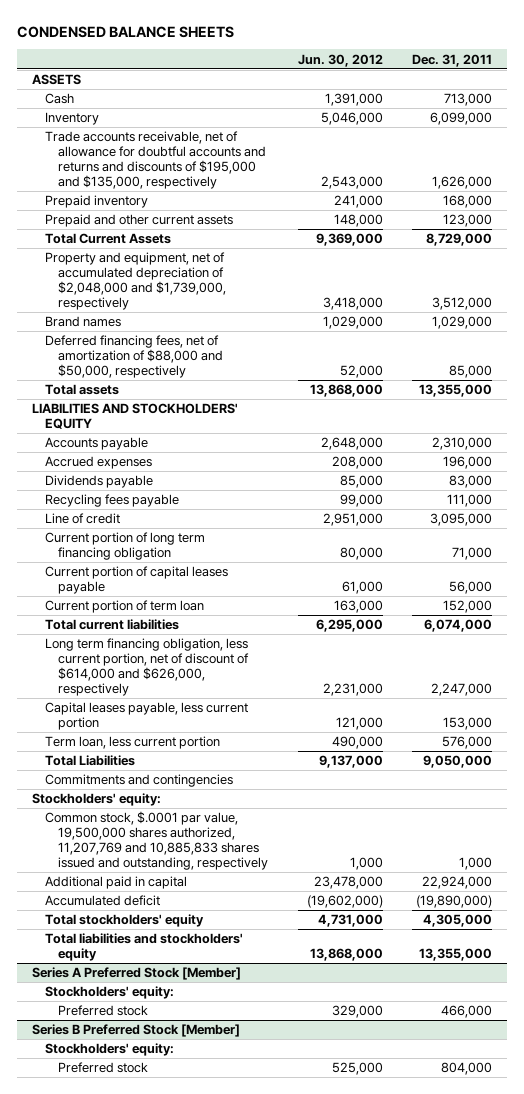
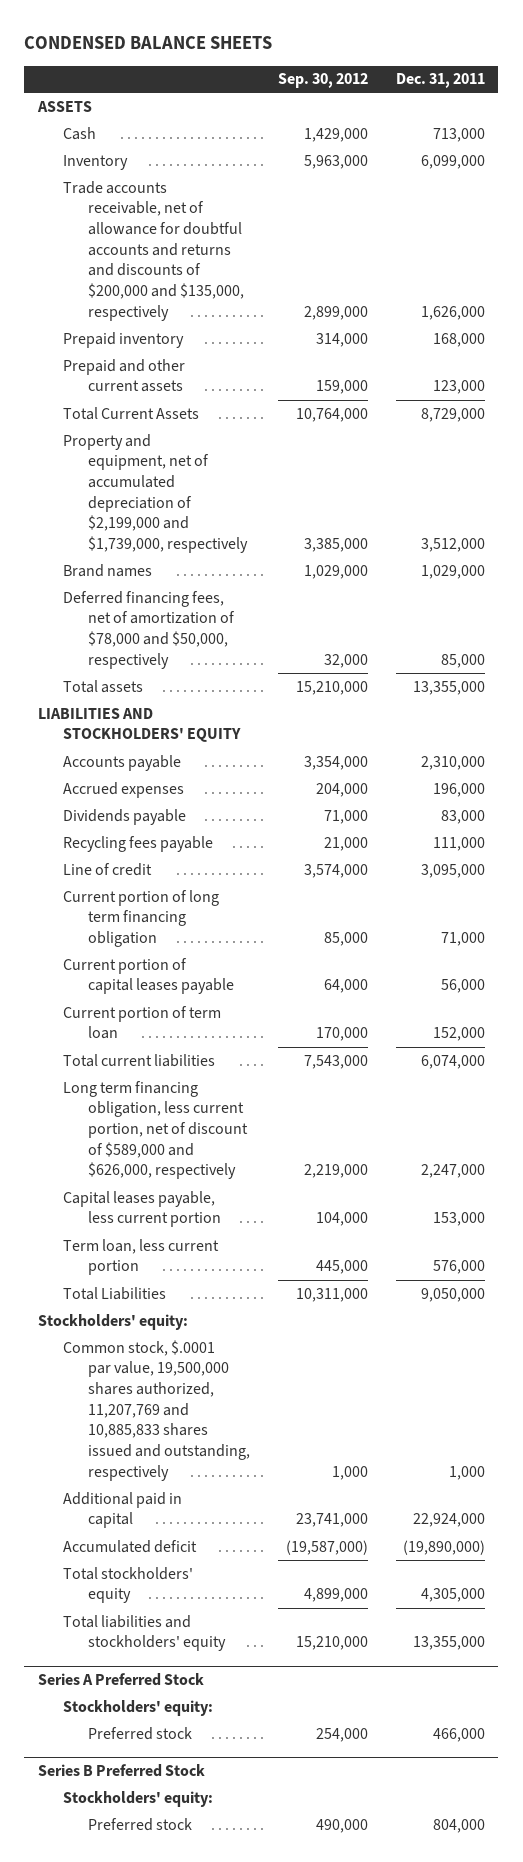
[297,53,383,67] Jun. 30, 2012 -> none
none -> [277,73,368,89] Sep. 30, 2012
[44,131,267,189] Trade accounts receivable, net of allowance for doubtful accounts and returns and discounts of $195,000 and $135,000, respectively -> [63,180,245,321] Trade accounts receivable, net of allowance for doubtful accounts and returns and discounts of $200,000 and $135,000, respectively
[44,252,227,310] Property and equipment, net of accumulated depreciation of $2,048,000 and $1,739,000, respectively -> [63,433,249,554] Property and equipment, net of accumulated depreciation of $2,199,000 and $1,739,000, respectively
[44,335,224,378] Deferred financing fees, net of amortization of $88,000 and $50,000, respectively -> [63,590,236,669] Deferred financing fees, net of amortization of $78,000 and $50,000, respectively
[44,638,250,696] Long term financing obligation, less current portion, net of discount of $614,000 and $626,000, respectively -> [63,1080,249,1180] Long term financing obligation, less current portion, net of discount of $589,000 and $626,000, respectively
[44,774,233,788] Commitments and contingencies -> none
[31,967,241,981] Series A Preferred Stock [Member] -> [38,1673,205,1687] Series A Preferred Stock
[31,1024,240,1038] Series B Preferred Stock [Member] -> [38,1764,206,1778] Series B Preferred Stock

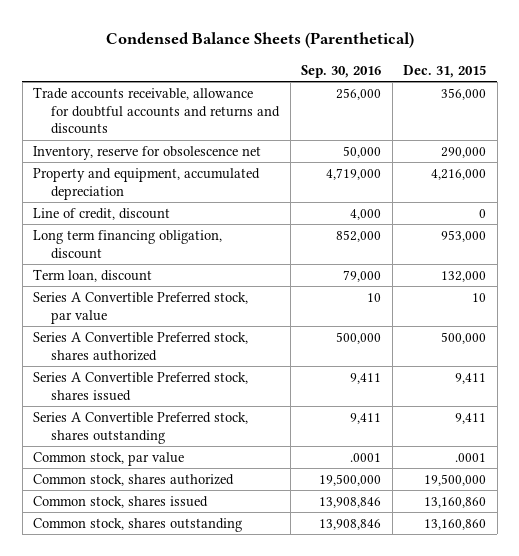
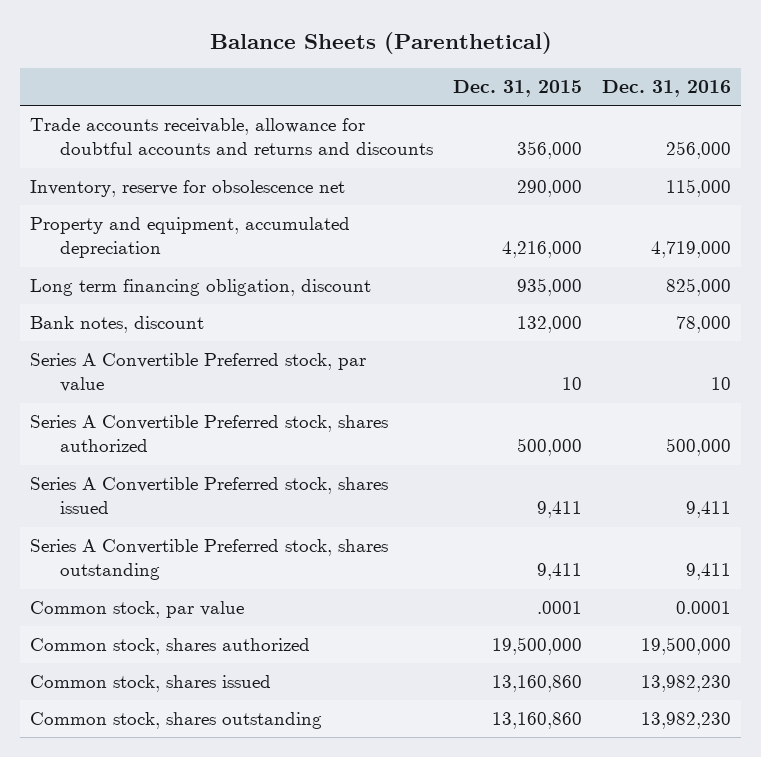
[105,32,414,49] Condensed Balance Sheets (Parenthetical) -> [209,32,552,55] Balance Sheets (Parenthetical)
[301,64,382,78] Sep. 30, 2016 -> none
none -> [602,80,732,98] Dec. 31, 2016
[33,207,171,220] Line of credit, discount -> none
[441,229,487,242] 953,000 -> [516,278,582,297] 935,000
[33,268,153,282] Term loan, discount -> [29,316,204,334] Bank notes, discount

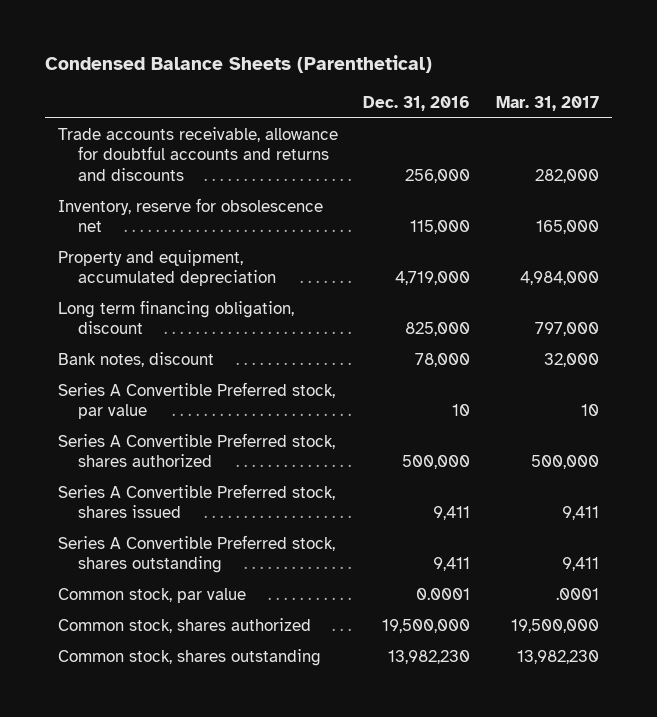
[209,32,552,55] Balance Sheets (Parenthetical) -> [44,55,432,74] Condensed Balance Sheets (Parenthetical)
[452,80,582,98] Dec. 31, 2015 -> none
none -> [496,95,600,111] Mar. 31, 2017
[29,675,271,693] Common stock, shares issued -> none

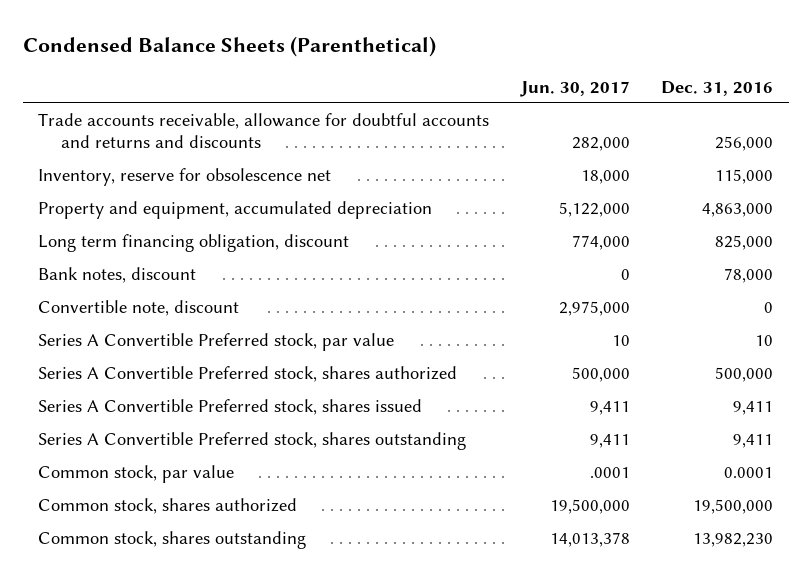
[496,95,600,111] Mar. 31, 2017 -> none
none -> [519,80,630,97] Jun. 30, 2017
[395,271,471,286] 4,719,000 -> [701,203,773,218] 4,863,000
none -> [38,300,240,317] Convertible note, discount

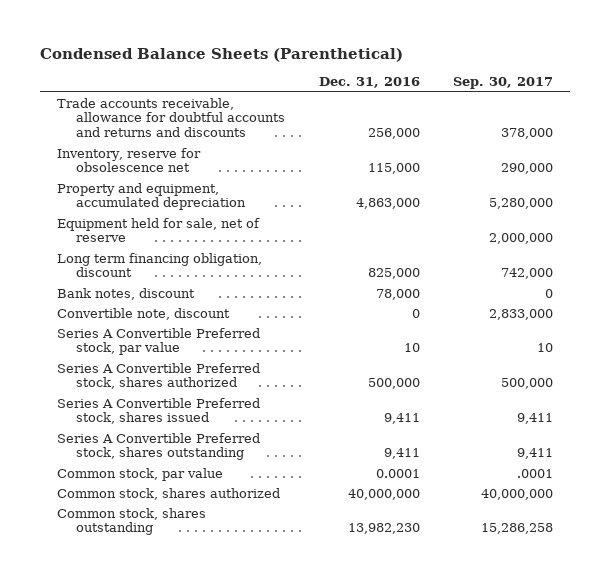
[519,80,630,97] Jun. 30, 2017 -> none
none -> [452,77,553,90] Sep. 30, 2017
none -> [56,217,260,243] Equipment held for sale, net of reserve
[692,499,773,515] 19,500,000 -> [347,488,420,500] 40,000,000

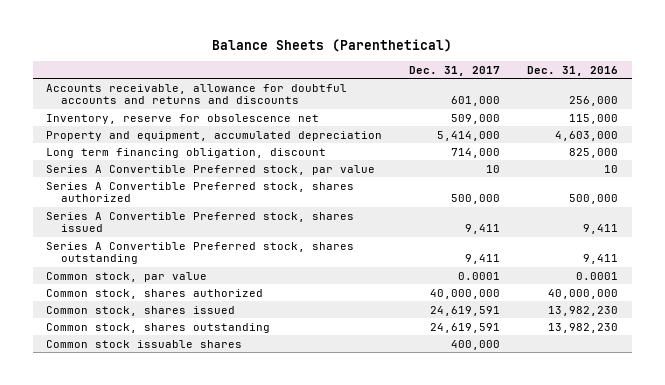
[40,48,404,63] Condensed Balance Sheets (Parenthetical) -> [212,38,453,52] Balance Sheets (Parenthetical)
[452,77,553,90] Sep. 30, 2017 -> none
none -> [409,65,501,76] Dec. 31, 2017
[56,97,286,138] Trade accounts receivable, allowance for doubtful accounts and returns and discounts -> [46,83,348,105] Accounts receivable, allowance for doubtful accounts and returns and discounts
[56,217,260,243] Equipment held for sale, net of reserve -> none
[355,198,420,210] 4,863,000 -> [555,130,619,141] 4,603,000
[56,287,195,300] Bank notes, discount -> none
[56,307,230,320] Convertible note, discount -> none
none -> [46,305,236,316] Common stock, shares issued
none -> [46,339,243,348] Common stock issuable shares

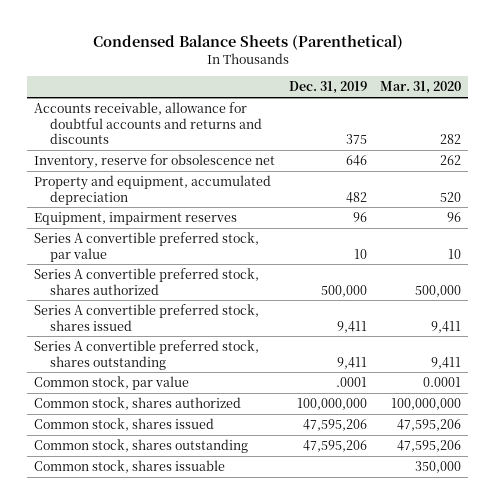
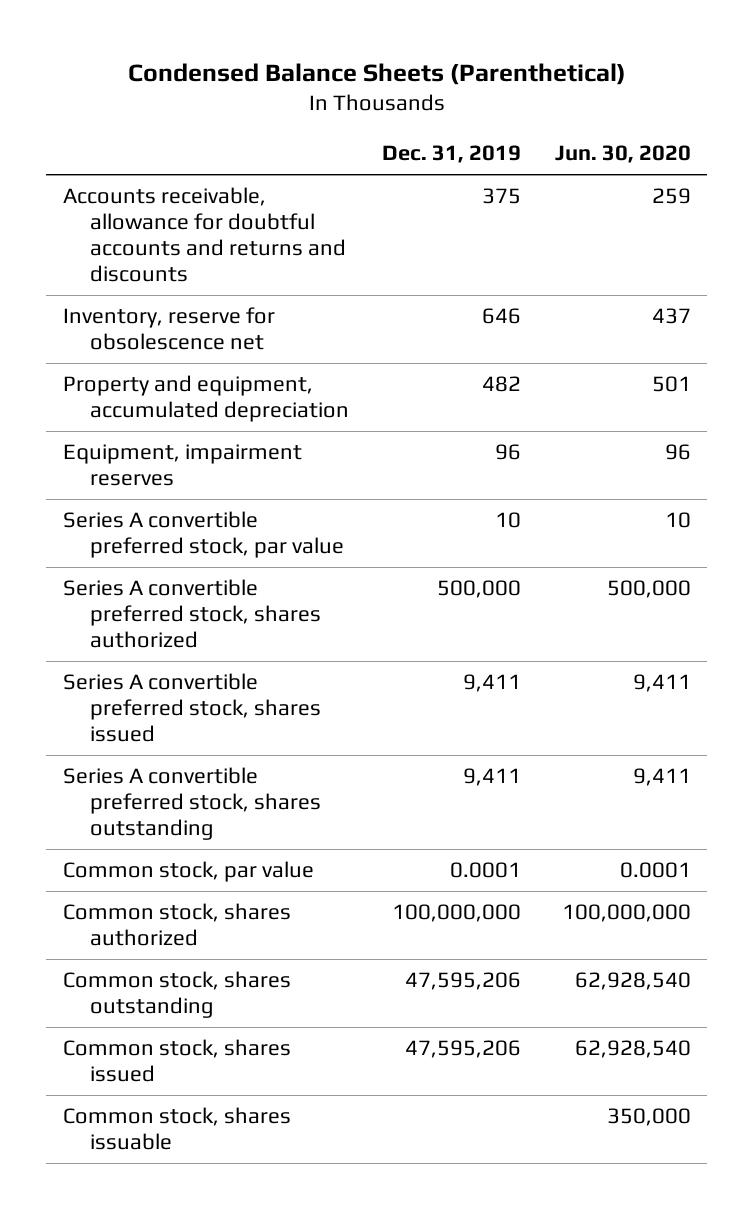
[380,81,462,95] Mar. 31, 2020 -> none
none -> [554,145,691,164] Jun. 30, 2020
[335,377,367,388] .0001 -> [450,862,522,879] 0.0001
[33,418,214,432] Common stock, shares issued -> [63,1039,292,1083] Common stock, shares issued

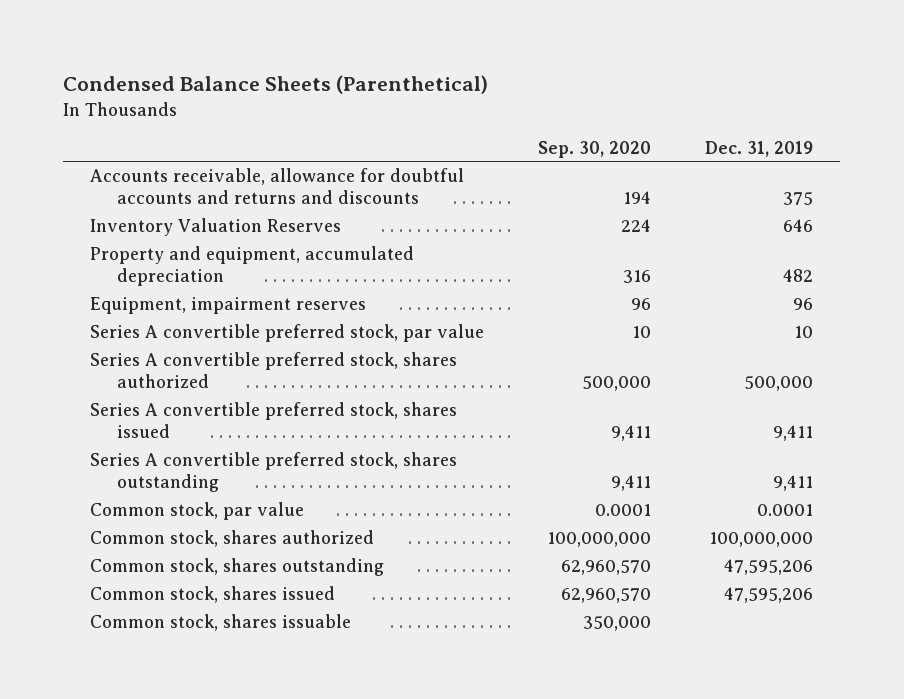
[554,145,691,164] Jun. 30, 2020 -> none
none -> [538,140,652,158] Sep. 30, 2020
[63,307,276,351] Inventory, reserve for obsolescence net -> [90,218,342,237] Inventory Valuation Reserves

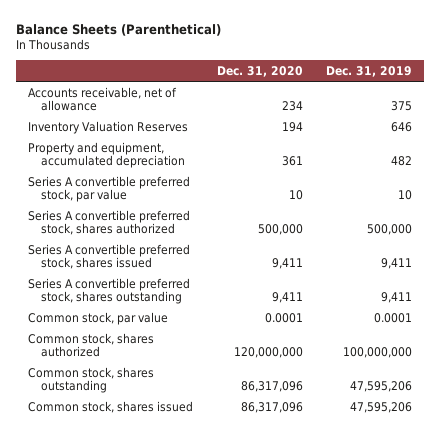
[63,75,489,95] Condensed Balance Sheets (Parenthetical) -> [15,23,221,36] Balance Sheets (Parenthetical)
[538,140,652,158] Sep. 30, 2020 -> none
none -> [216,65,303,77] Dec. 31, 2020
[90,168,465,205] Accounts receivable, allowance for doubtful accounts and returns and discounts -> [27,86,177,112] Accounts receivable, net of allowance
[90,297,367,315] Equipment, impairment reserves -> none
[90,614,352,632] Common stock, shares issuable -> none

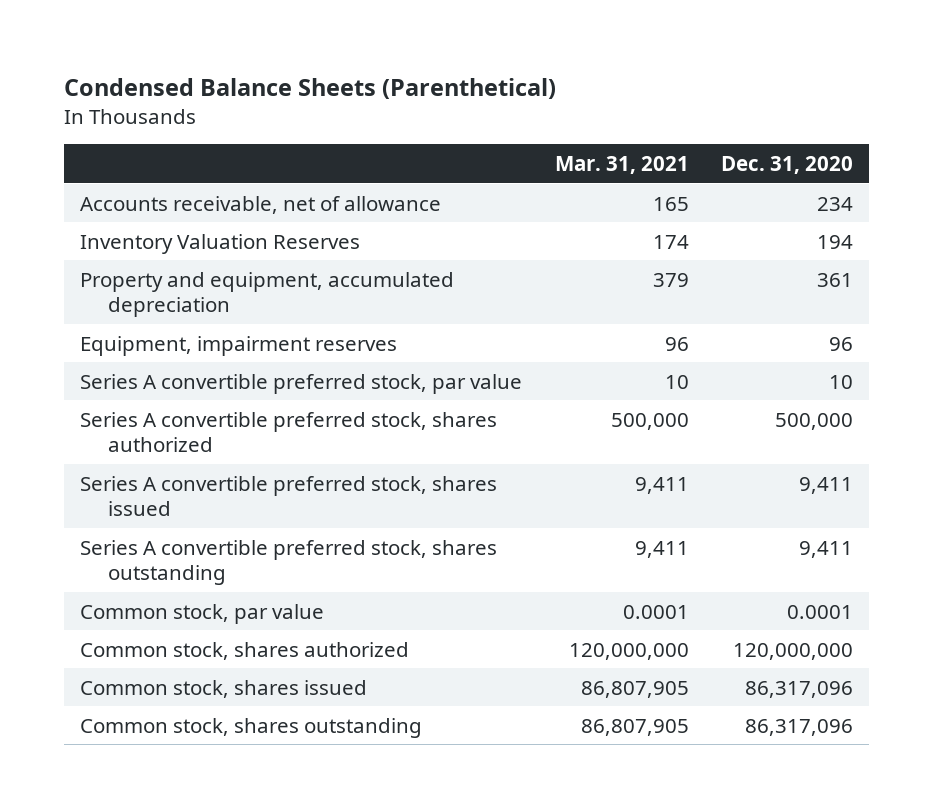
[15,23,221,36] Balance Sheets (Parenthetical) -> [64,77,557,99] Condensed Balance Sheets (Parenthetical)
[326,65,413,77] Dec. 31, 2019 -> none
none -> [554,155,689,174] Mar. 31, 2021
none -> [80,335,398,356] Equipment, impairment reserves
[27,366,154,394] Common stock, shares outstanding -> [80,717,423,738] Common stock, shares outstanding

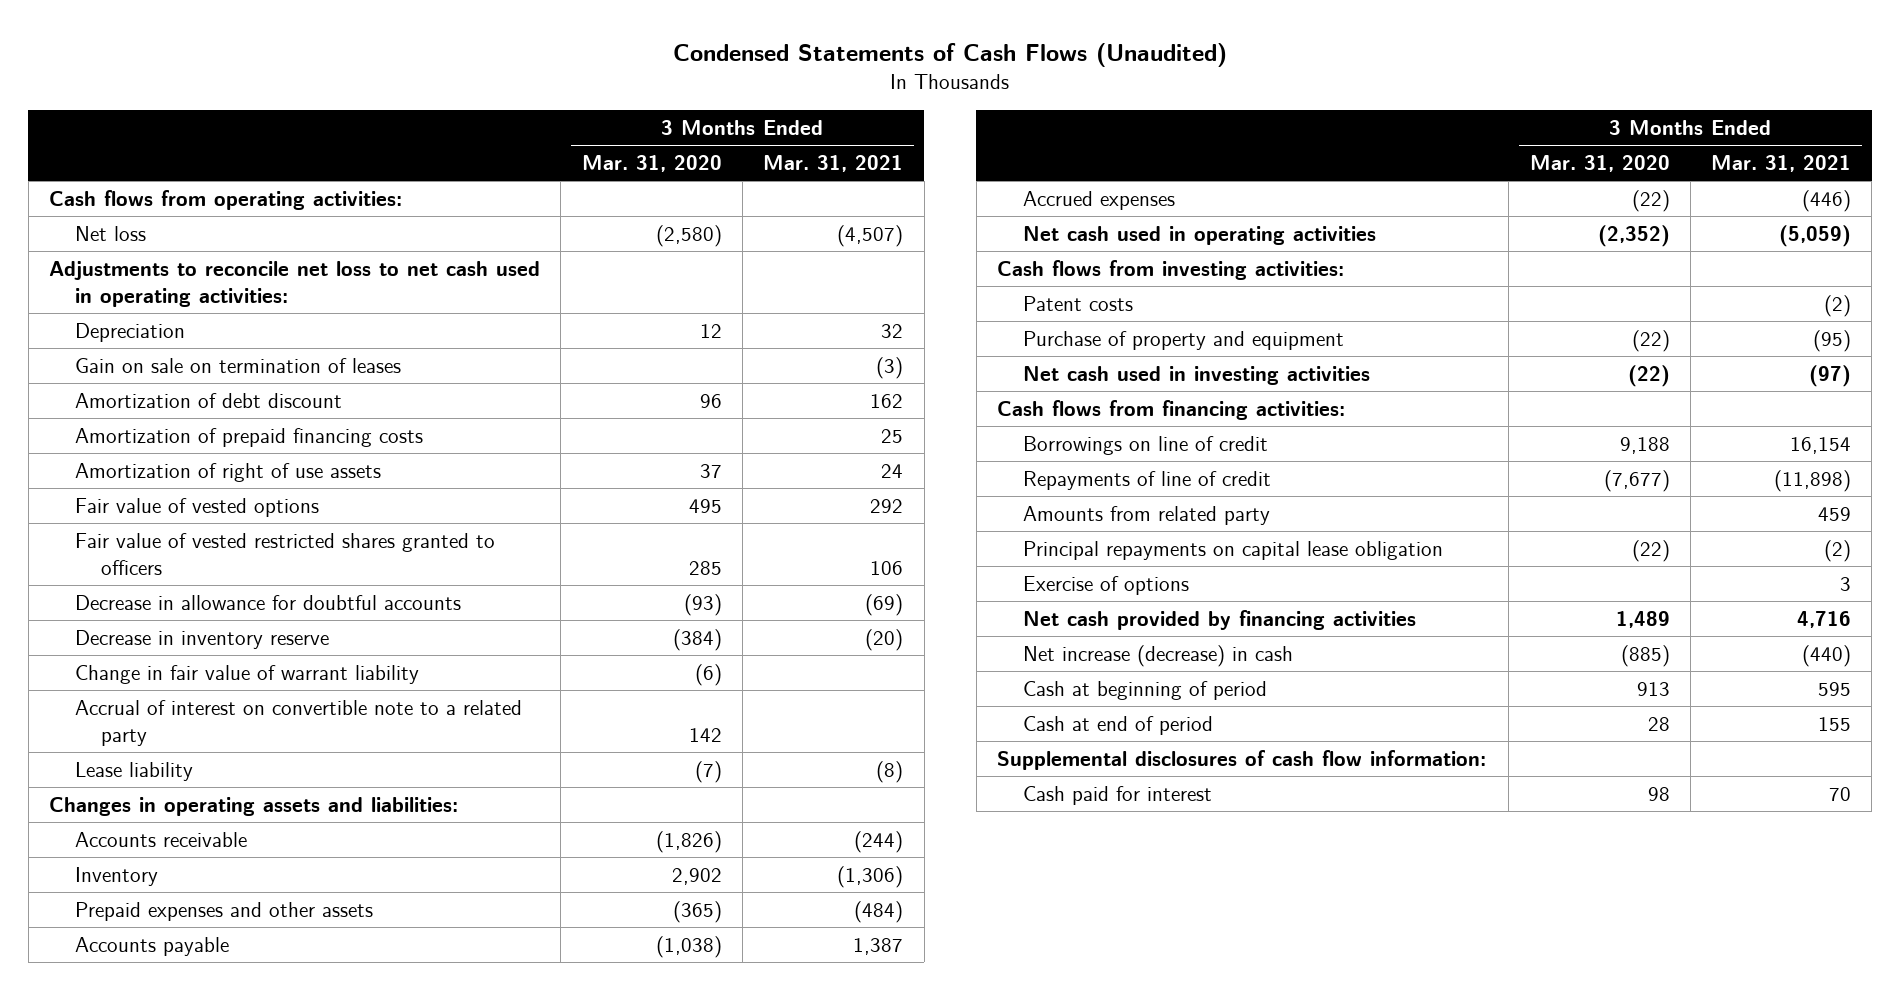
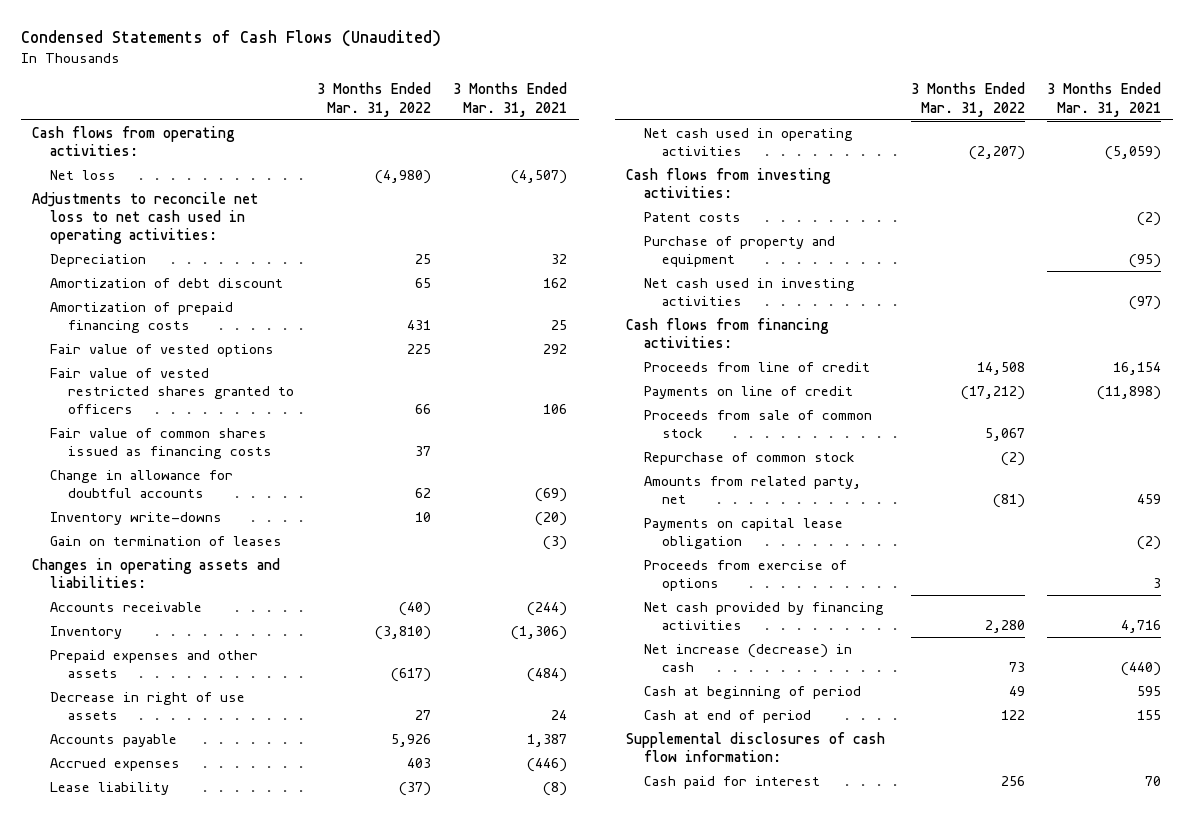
[581,154,722,172] Mar. 31, 2020 -> none
none -> [316,82,431,117] 3 Months Ended Mar. 31, 2022
[75,357,402,373] Gain on sale on termination of leases -> none
[75,462,382,482] Amortization of right of use assets -> none
[75,629,330,649] Decrease in inventory reserve -> none
[75,664,420,684] Change in fair value of warrant liability -> none
[75,699,523,746] Accrual of interest on convertible note to a related party -> none
none -> [49,427,272,460] Fair value of common shares issued as financing costs
[75,594,462,610] Decrease in allowance for doubtful accounts -> [49,469,233,499] Change in allowance for doubtful accounts
none -> [49,511,222,525] Inventory write-downs
none -> [49,535,282,546] Gain on termination of leases
none -> [49,691,245,721] Decrease in right of use assets
[75,761,194,781] Lease liability -> [49,781,169,795] Lease liability
[1022,435,1268,455] Borrowings on line of credit -> [644,361,871,372] Proceeds from line of credit
[1022,470,1271,490] Repayments of line of credit -> [644,385,854,399] Payments on line of credit
none -> [644,409,873,439] Proceeds from sale of common stock
none -> [644,451,856,465] Repurchase of common stock
[1022,505,1270,525] Amounts from related party -> [644,475,862,505] Amounts from related party, net
[1022,540,1443,560] Principal repayments on capital lease obligation -> [644,517,844,550] Payments on capital lease obligation
[1022,575,1189,595] Exercise of options -> [644,559,848,592] Proceeds from exercise of options

